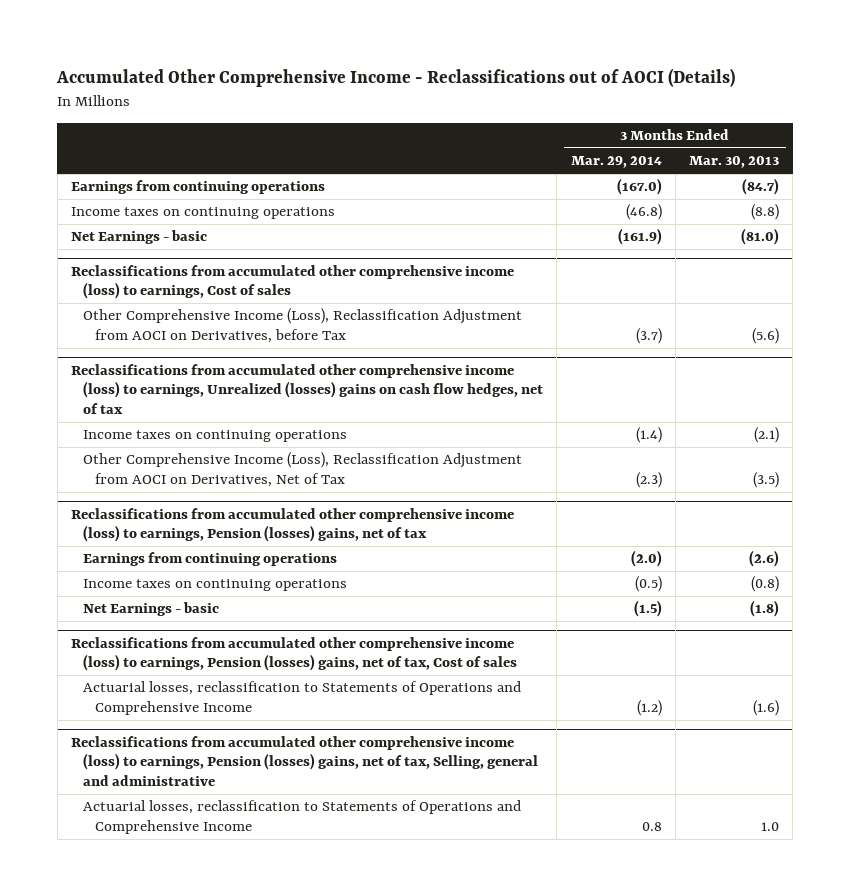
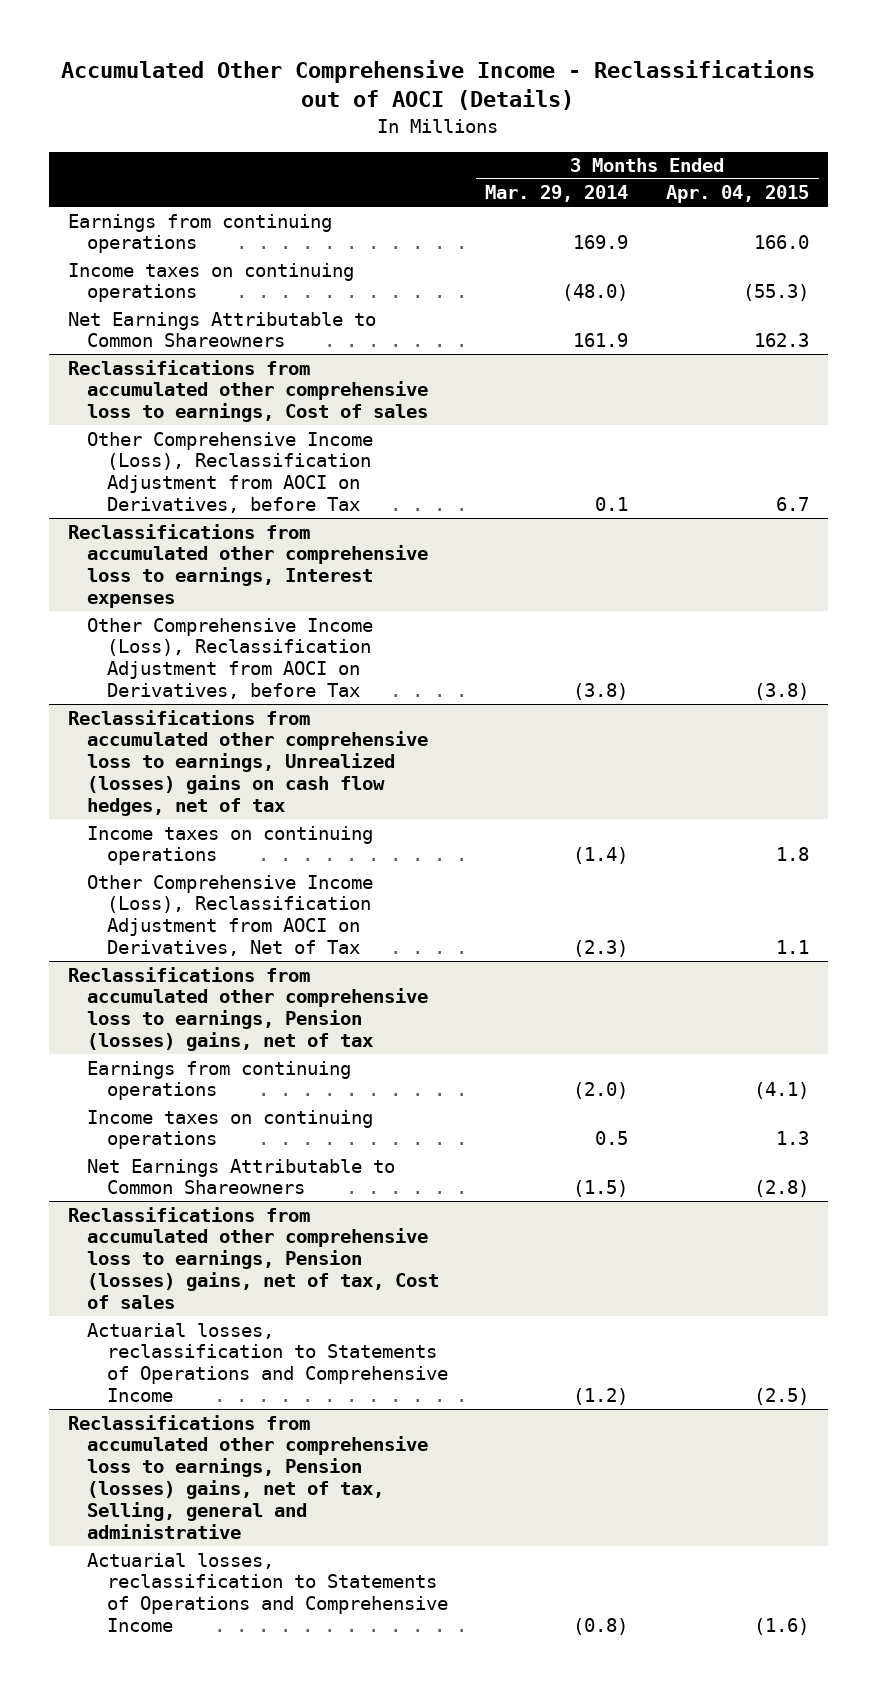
[689,156,780,169] Mar. 30, 2013 -> none
none -> [666,185,810,204] Apr. 04, 2015
[71,230,208,245] Net Earnings - basic -> none
[616,178,662,196] (167.0) -> [573,235,629,250] 169.9
[625,204,662,221] (46.8) -> [562,284,629,302] (48.0)
none -> [67,311,376,348] Net Earnings Attributable to Common Shareowners
[71,265,515,300] Reclassifications from accumulated other comprehensive income (loss) to earnings, Cost of sales -> [67,359,429,423] Reclassifications from accumulated other comprehensive loss to earnings, Cost of sales
[635,327,662,344] (3.7) -> [595,497,629,512] 0.1
none -> [67,523,429,609] Reclassifications from accumulated other comprehensive loss to earnings, Interest expenses
none -> [87,617,374,700] Other Comprehensive Income (Loss), Reclassification Adjustment from AOCI on Derivatives, before Tax
[71,364,544,414] Reclassifications from accumulated other comprehensive income (loss) to earnings, Unrealized (losses) gains on cash flow hedges, net of tax -> [67,709,429,817] Reclassifications from accumulated other comprehensive loss to earnings, Unrealized (losses) gains on cash flow hedges, net of tax
[71,508,515,543] Reclassifications from accumulated other comprehensive income (loss) to earnings, Pension (losses) gains, net of tax -> [67,966,429,1052] Reclassifications from accumulated other comprehensive loss to earnings, Pension (losses) gains, net of tax
[83,602,220,617] Net Earnings - basic -> none
[634,576,662,593] (0.5) -> [595,1131,629,1146] 0.5
none -> [87,1158,396,1195] Net Earnings Attributable to Common Shareowners
[71,637,518,672] Reclassifications from accumulated other comprehensive income (loss) to earnings, Pension (losses) gains, net of tax, Cost of sales -> [67,1206,440,1310] Reclassifications from accumulated other comprehensive loss to earnings, Pension (losses) gains, net of tax, Cost of sales
[71,736,539,786] Reclassifications from accumulated other comprehensive income (loss) to earnings, Pension (losses) gains, net of tax, Selling, general and administrative -> [67,1414,429,1540] Reclassifications from accumulated other comprehensive loss to earnings, Pension (losses) gains, net of tax, Selling, general and administrative
[641,821,662,831] 0.8 -> [573,1618,629,1636] (0.8)

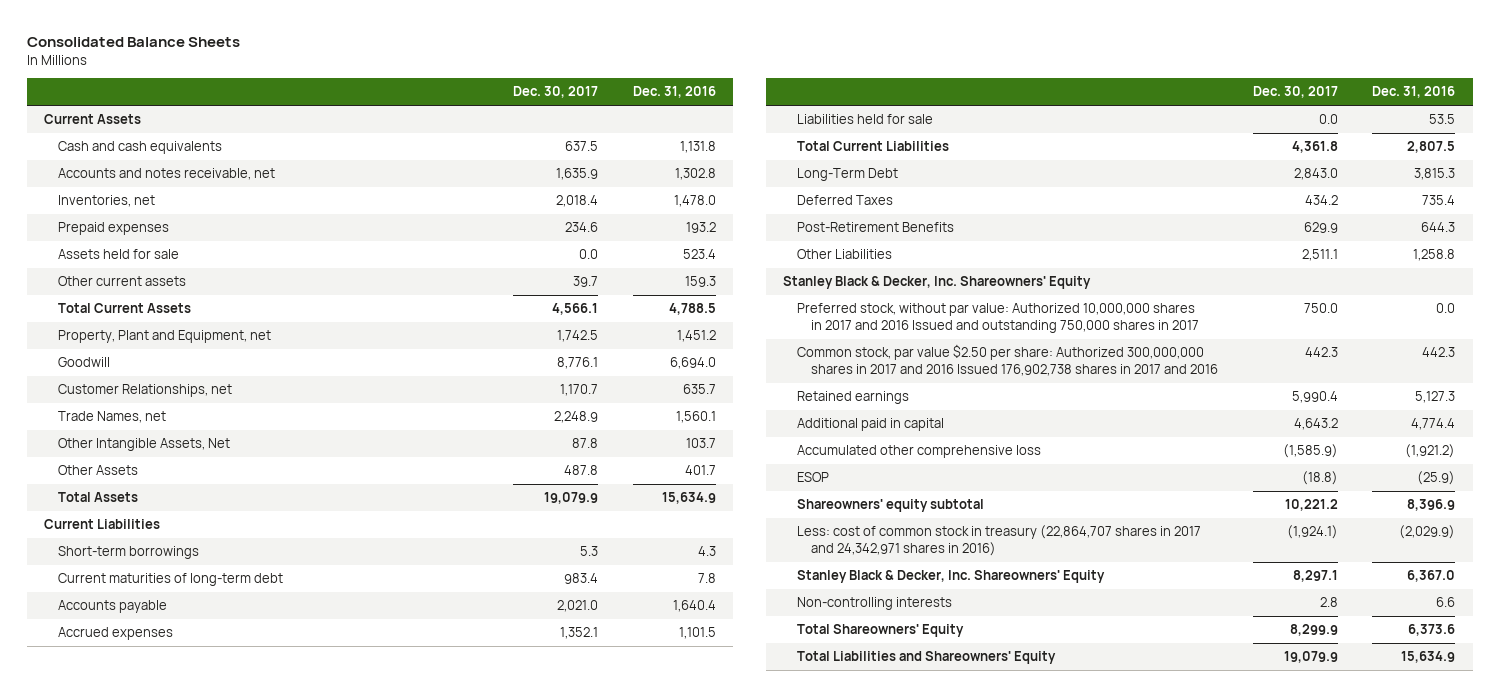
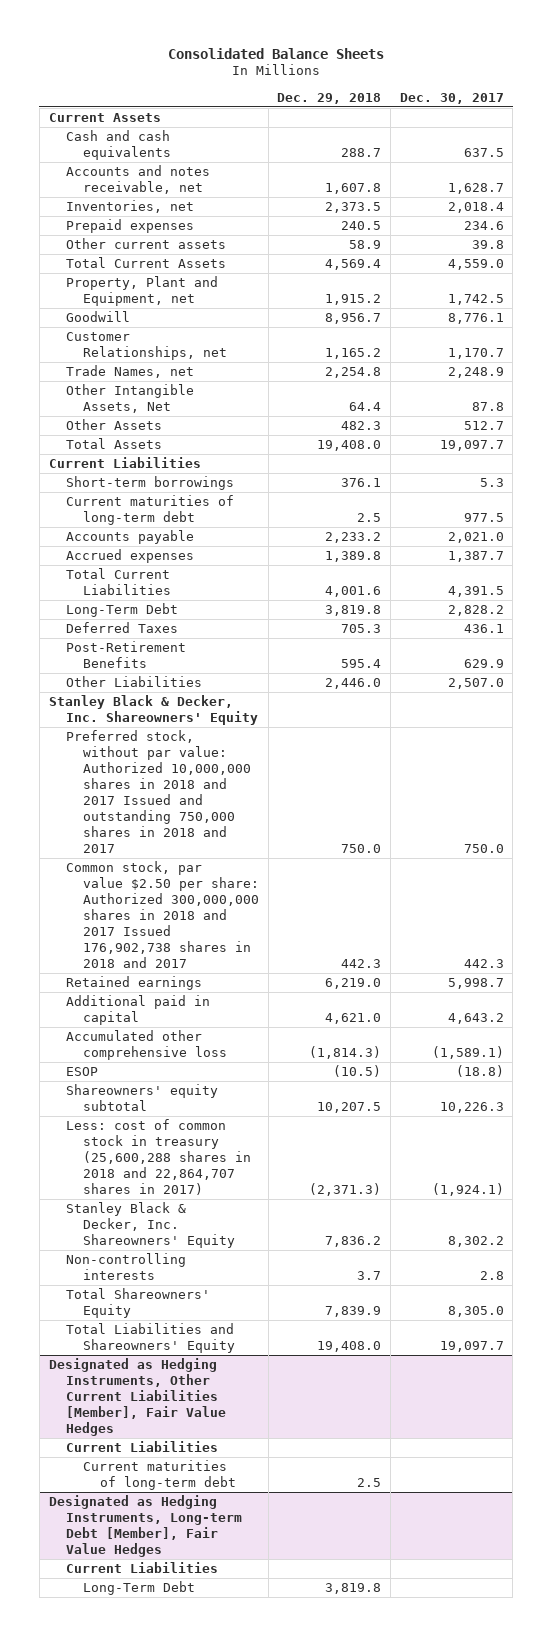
[632,86,716,99] Dec. 31, 2016 -> none
none -> [277,92,382,104] Dec. 29, 2018
[556,168,599,181] 1,635.9 -> [447,183,504,195] 1,628.7
[58,249,180,260] Assets held for sale -> none
[573,276,599,288] 39.7 -> [471,240,504,250] 39.8
[552,303,599,316] 4,566.1 -> [447,259,504,271] 4,559.0
[564,465,599,476] 487.8 -> [463,421,504,431] 512.7
[544,492,599,505] 19,079.9 -> [439,440,504,452] 19,097.7
[564,573,599,585] 983.4 -> [463,513,504,523] 977.5
[797,114,934,125] Liabilities held for sale -> none
[560,627,599,640] 1,352.1 -> [447,551,504,563] 1,387.7
[1291,141,1338,154] 4,361.8 -> [447,586,504,598] 4,391.5
[1293,168,1338,181] 2,843.0 -> [447,605,504,617] 2,828.2
[1304,195,1338,206] 434.2 -> [463,624,504,634] 436.1
[1301,249,1338,262] 2,511.1 -> [447,678,504,690] 2,507.0
[797,303,1200,334] Preferred stock, without par value: Authorized 10,000,000 shares in 2017 and 2016 Issued and outstanding 750,000 shares in 2017 -> [65,730,251,854] Preferred stock, without par value: Authorized 10,000,000 shares in 2018 and 2017 Issued and outstanding 750,000 shares in 2018 and 2017
[797,344,1219,377] Common stock, par value $2.50 per share: Authorized 300,000,000 shares in 2017 and 2016 Issued 176,902,738 shares in 2017 and 2016 -> [65,861,259,969] Common stock, par value $2.50 per share: Authorized 300,000,000 shares in 2018 and 2017 Issued 176,902,738 shares in 2018 and 2017
[1291,391,1338,404] 5,990.4 -> [447,978,504,990] 5,998.7
[1282,444,1338,459] (1,585.9) -> [431,1046,504,1060] (1,589.1)
[1284,499,1338,512] 10,221.2 -> [439,1102,504,1114] 10,226.3
[797,525,1202,557] Less: cost of common stock in treasury (22,864,707 shares in 2017 and 24,342,971 shares in 2016) -> [65,1119,251,1196] Less: cost of common stock in treasury (25,600,288 shares in 2018 and 22,864,707 shares in 2017)
[1292,570,1338,583] 8,297.1 -> [447,1236,504,1248] 8,302.2
[1289,624,1338,637] 8,299.9 -> [447,1306,504,1318] 8,305.0
[1283,651,1338,664] 19,079.9 -> [439,1341,504,1353] 19,097.7
none -> [48,1358,226,1437] Designated as Hedging Instruments, Other Current Liabilities [Member], Fair Value Hedges
none -> [65,1441,218,1453] Current Liabilities
none -> [82,1460,236,1491] Current maturities of long-term debt
none -> [48,1495,242,1558] Designated as Hedging Instruments, Long-term Debt [Member], Fair Value Hedges
none -> [65,1562,218,1574] Current Liabilities
none -> [82,1581,195,1596] Long-Term Debt

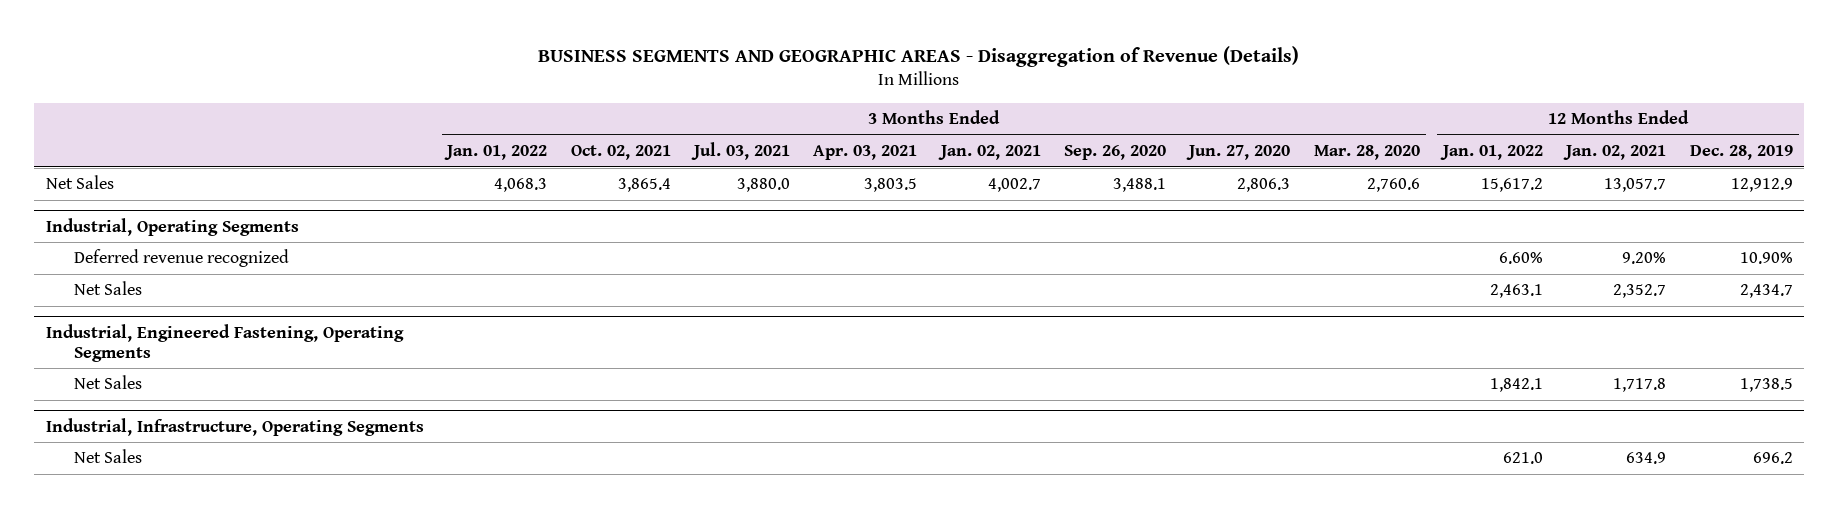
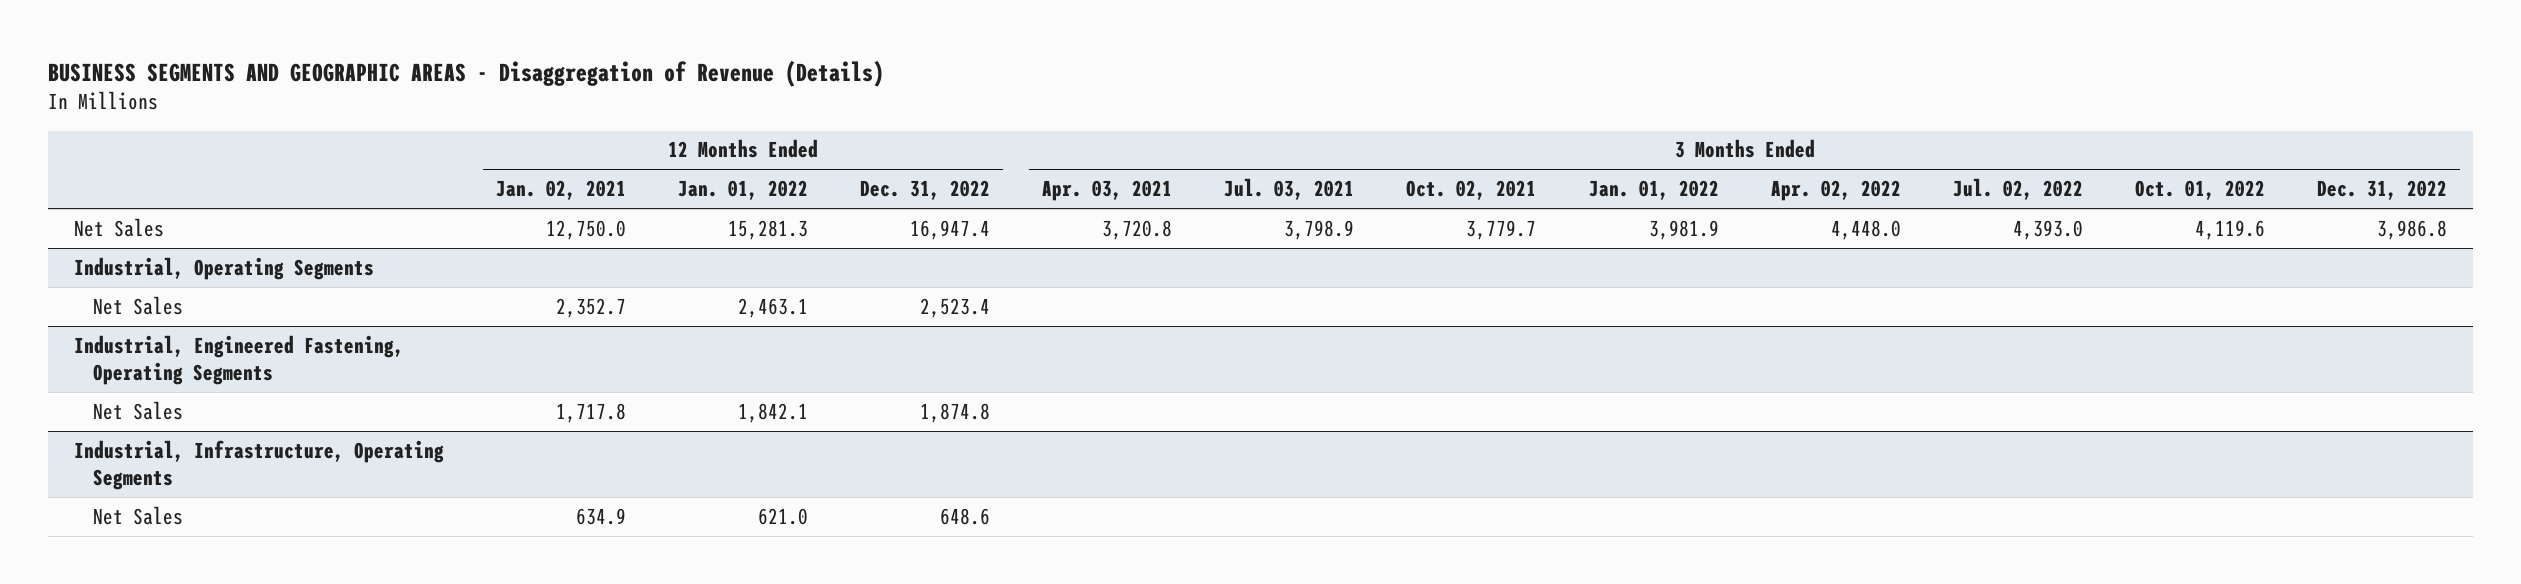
[937,145,1041,161] Jan. 02, 2021 -> none
[1064,145,1167,161] Sep. 26, 2020 -> none
[1186,145,1291,161] Jun. 27, 2020 -> none
[1313,145,1420,161] Mar. 28, 2020 -> none
[1689,145,1793,161] Dec. 28, 2019 -> none
none -> [860,180,991,201] Dec. 31, 2022
none -> [1770,180,1901,202] Apr. 02, 2022
none -> [1952,178,2083,201] Jul. 02, 2022
none -> [2134,180,2265,201] Oct. 01, 2022
none -> [2317,180,2448,201] Dec. 31, 2022
[494,178,548,193] 4,068.3 -> [1648,219,1719,240] 3,981.9
[617,178,671,193] 3,865.4 -> [1466,219,1537,240] 3,779.7
[737,178,791,193] 3,880.0 -> [1284,219,1355,240] 3,798.9
[864,178,918,193] 3,803.5 -> [1102,219,1173,240] 3,720.8
[1481,178,1544,193] 15,617.2 -> [727,219,808,240] 15,281.3
[1604,178,1667,193] 13,057.7 -> [545,219,626,240] 12,750.0
[73,249,289,268] Deferred revenue recognized -> none

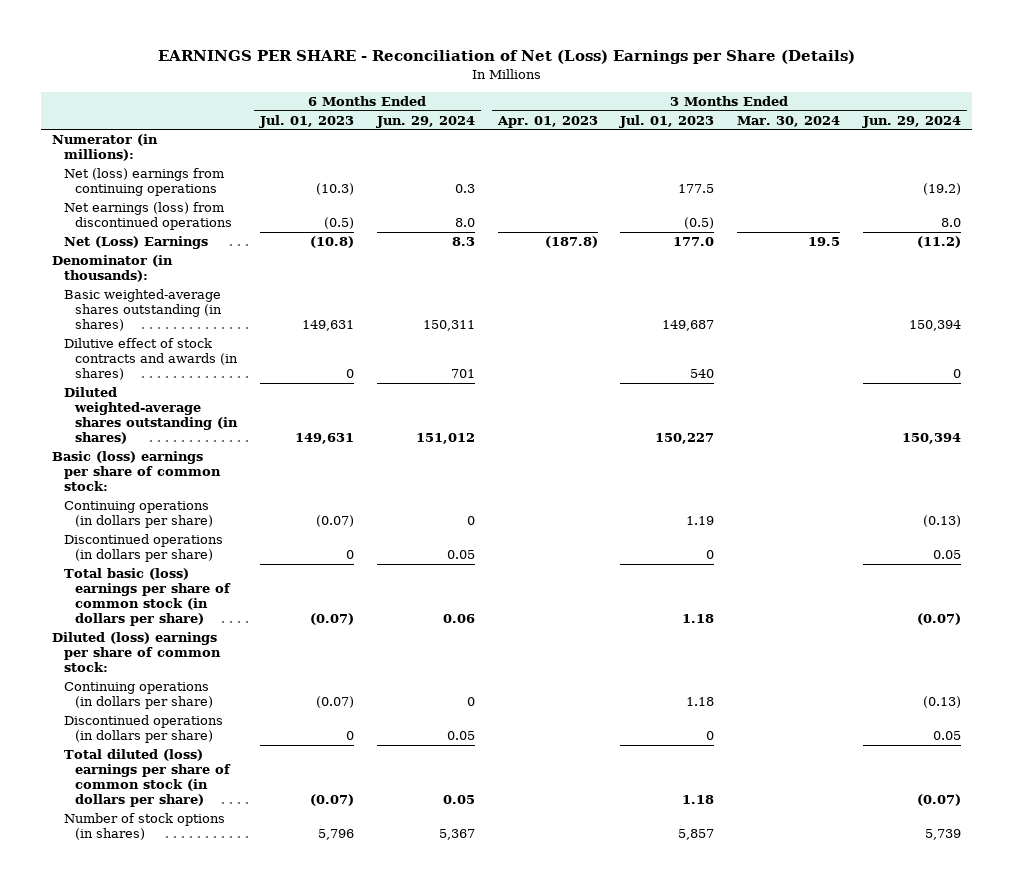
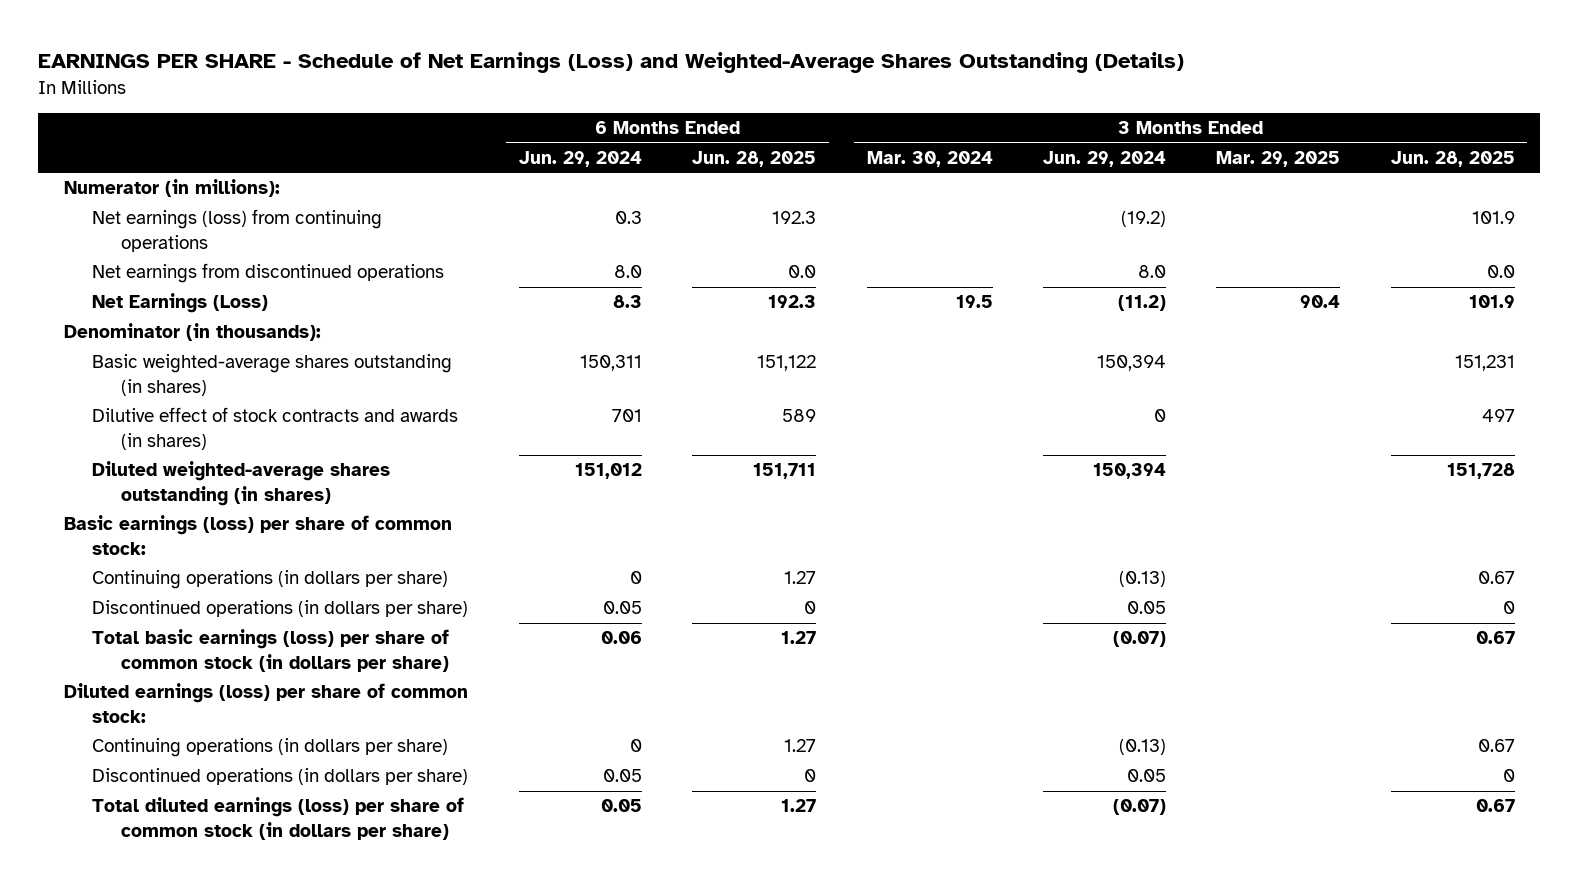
[157,50,855,65] EARNINGS PER SHARE - Reconciliation of Net (Loss) Earnings per Share (Details) -> [38,51,1185,73] EARNINGS PER SHARE - Schedule of Net Earnings (Loss) and Weighted-Average Shares Outstanding (Details)
[259,114,355,128] Jul. 01, 2023 -> none
[496,115,598,128] Apr. 01, 2023 -> none
[619,114,715,128] Jul. 01, 2023 -> none
none -> [692,150,817,167] Jun. 28, 2025
none -> [1216,150,1341,167] Mar. 29, 2025
none -> [1390,150,1515,167] Jun. 28, 2025
[63,168,224,197] Net (loss) earnings from continuing operations -> [92,209,383,252] Net earnings (loss) from continuing operations
[63,202,233,231] Net earnings (loss) from discontinued operations -> [92,263,445,284] Net earnings from discontinued operations
[63,236,208,250] Net (Loss) Earnings -> [92,293,269,314] Net Earnings (Loss)
[52,451,221,492] Basic (loss) earnings per share of common stock: -> [63,515,452,555] Basic earnings (loss) per share of common stock:
[63,568,232,627] Total basic (loss) earnings per share of common stock (in dollars per share) -> [92,629,450,672] Total basic earnings (loss) per share of common stock (in dollars per share)
[52,632,221,673] Diluted (loss) earnings per share of common stock: -> [63,683,468,723] Diluted earnings (loss) per share of common stock:
[63,813,225,841] Number of stock options (in shares) -> none
[63,749,232,808] Total diluted (loss) earnings per share of common stock (in dollars per share) -> [92,797,465,840] Total diluted earnings (loss) per share of common stock (in dollars per share)

